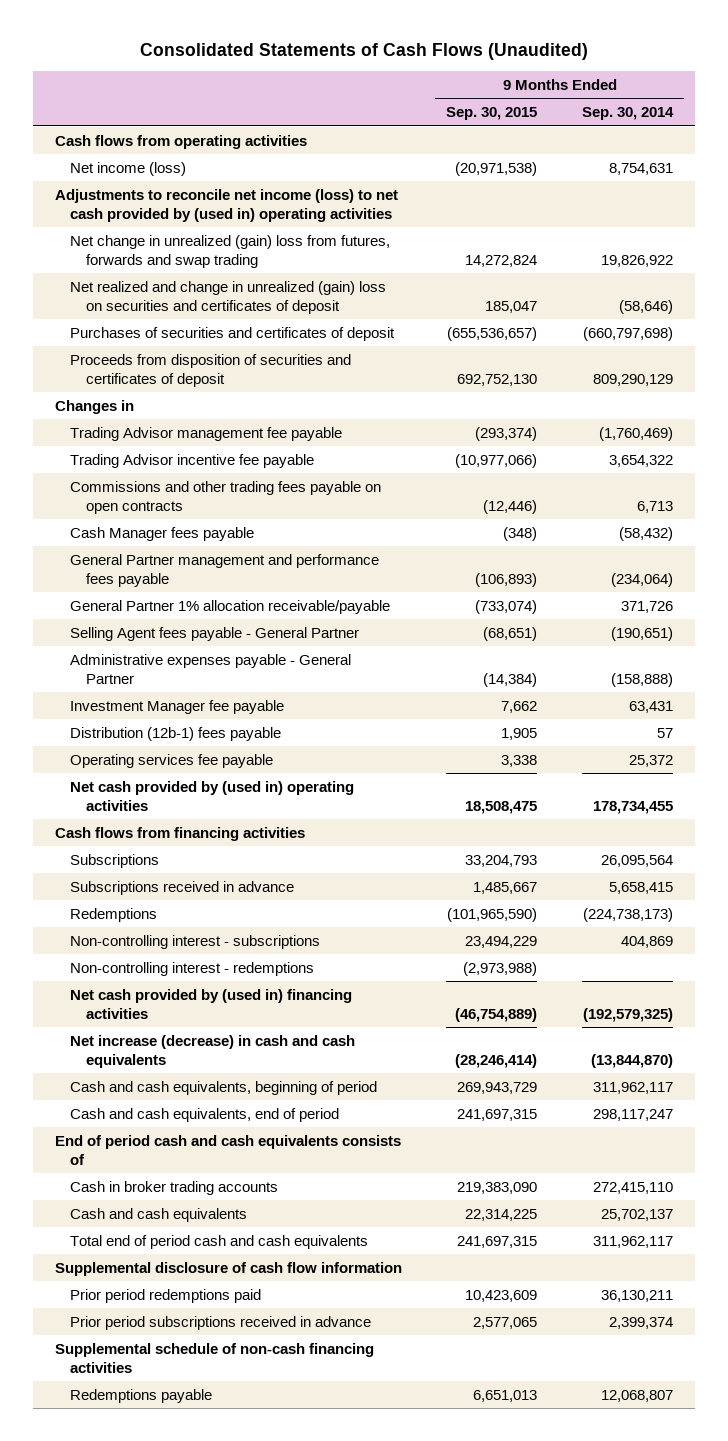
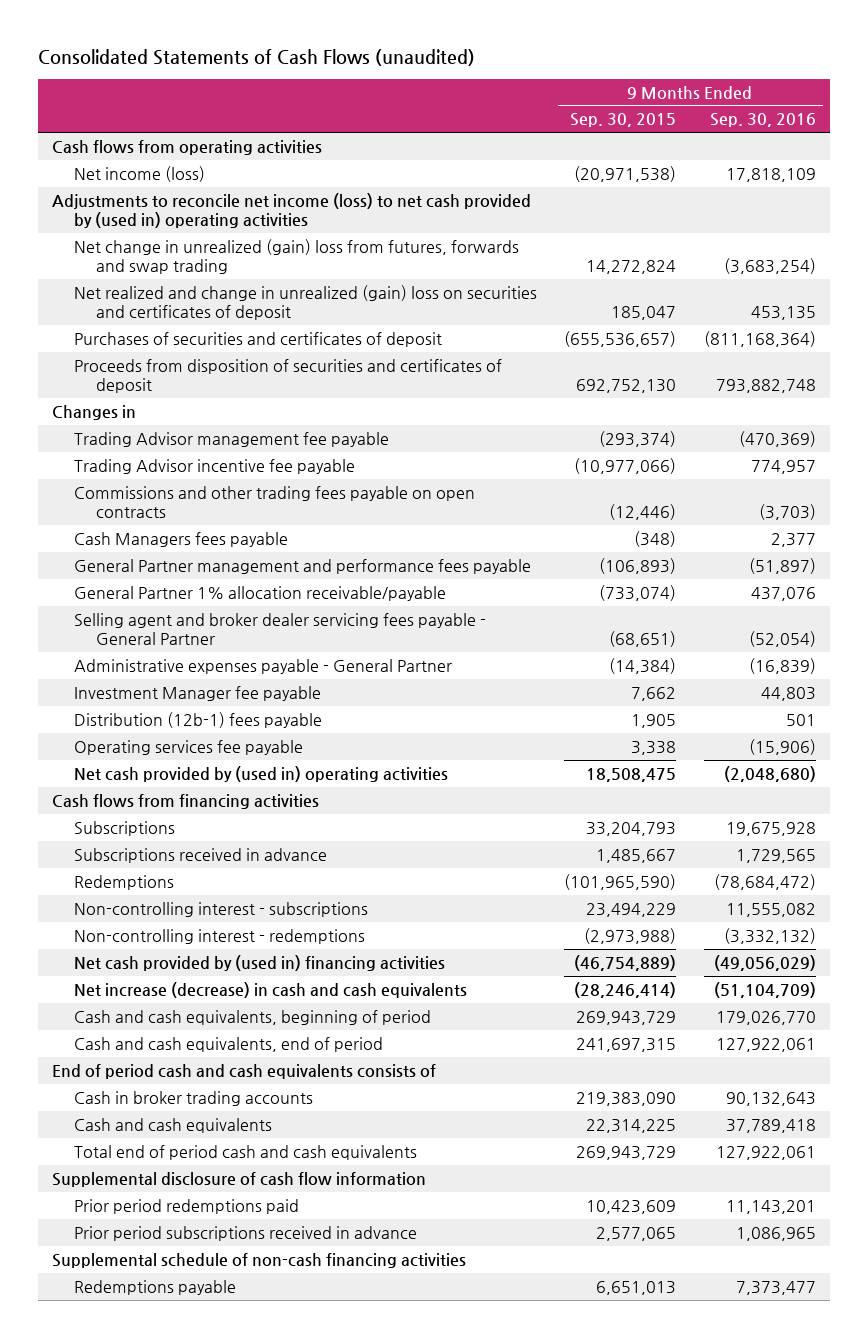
[139,43,588,61] Consolidated Statements of Cash Flows (Unaudited) -> [38,48,476,66] Consolidated Statements of Cash Flows (unaudited)
[581,107,674,121] Sep. 30, 2014 -> none
none -> [709,113,816,128] Sep. 30, 2016
[70,526,255,541] Cash Manager fees payable -> [74,531,289,547] Cash Managers fees payable
[70,626,360,641] Selling Agent fees payable - General Partner -> [74,612,487,645] Selling agent and broker dealer servicing fees payable - General Partner
[457,1235,538,1248] 241,697,315 -> [576,1145,677,1160] 269,943,729

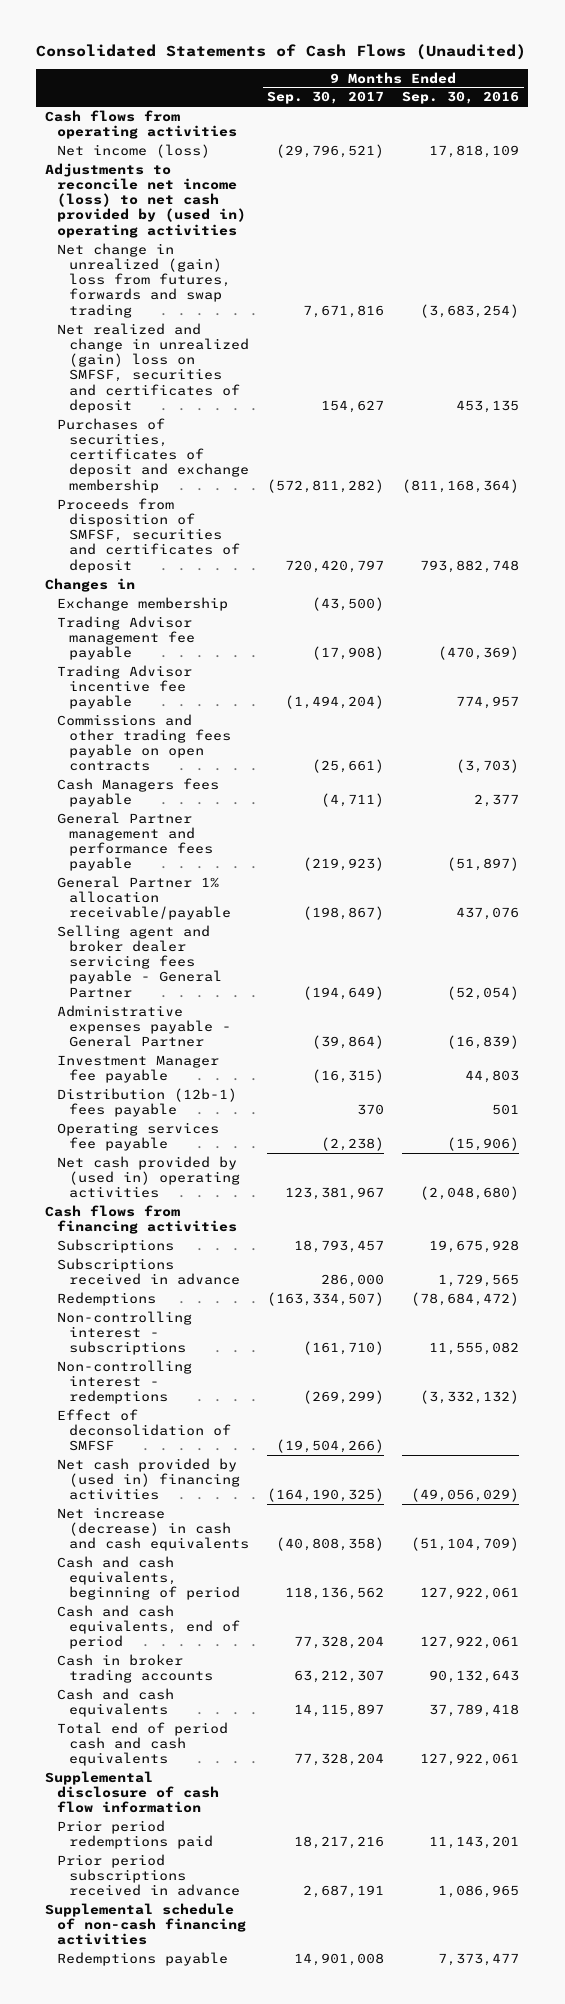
[38,48,476,66] Consolidated Statements of Cash Flows (unaudited) -> [36,44,527,61] Consolidated Statements of Cash Flows (Unaudited)
[570,113,677,128] Sep. 30, 2015 -> none
none -> [267,91,385,105] Sep. 30, 2017
[74,284,538,320] Net realized and change in unrealized (gain) loss on securities and certificates of deposit -> [57,322,250,413] Net realized and change in unrealized (gain) loss on SMFSF, securities and certificates of deposit
[74,331,443,347] Purchases of securities and certificates of deposit -> [57,417,250,493] Purchases of securities, certificates of deposit and exchange membership
[74,358,503,393] Proceeds from disposition of securities and certificates of deposit -> [57,497,241,573] Proceeds from disposition of SMFSF, securities and certificates of deposit
none -> [57,596,229,611] Exchange membership
none -> [57,1408,232,1452] Effect of deconsolidation of SMFSF
[715,1010,816,1025] 179,026,770 -> [420,1587,520,1601] 127,922,061
[51,1063,436,1079] End of period cash and cash equivalents consists of -> none

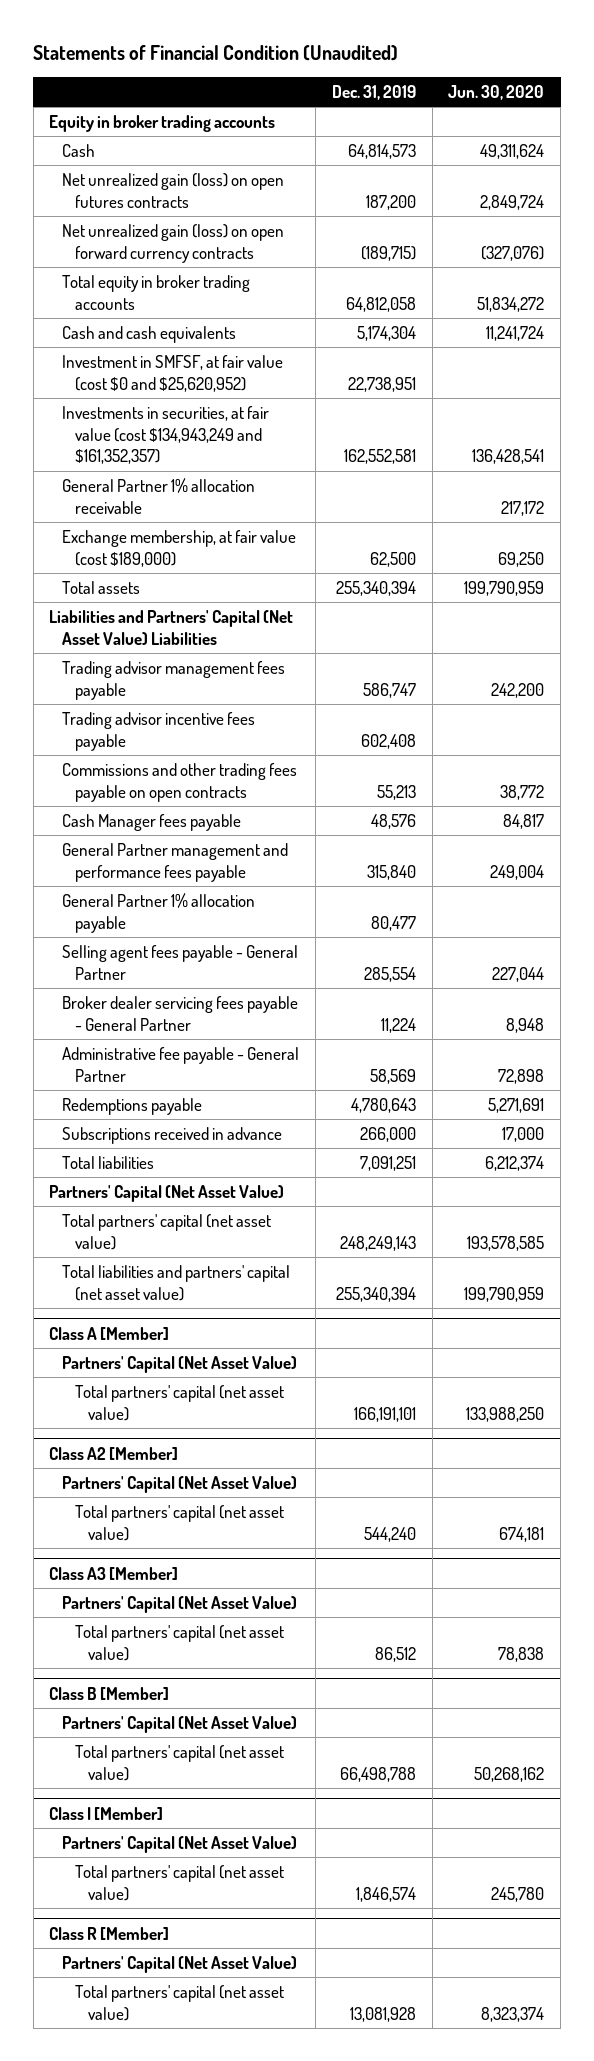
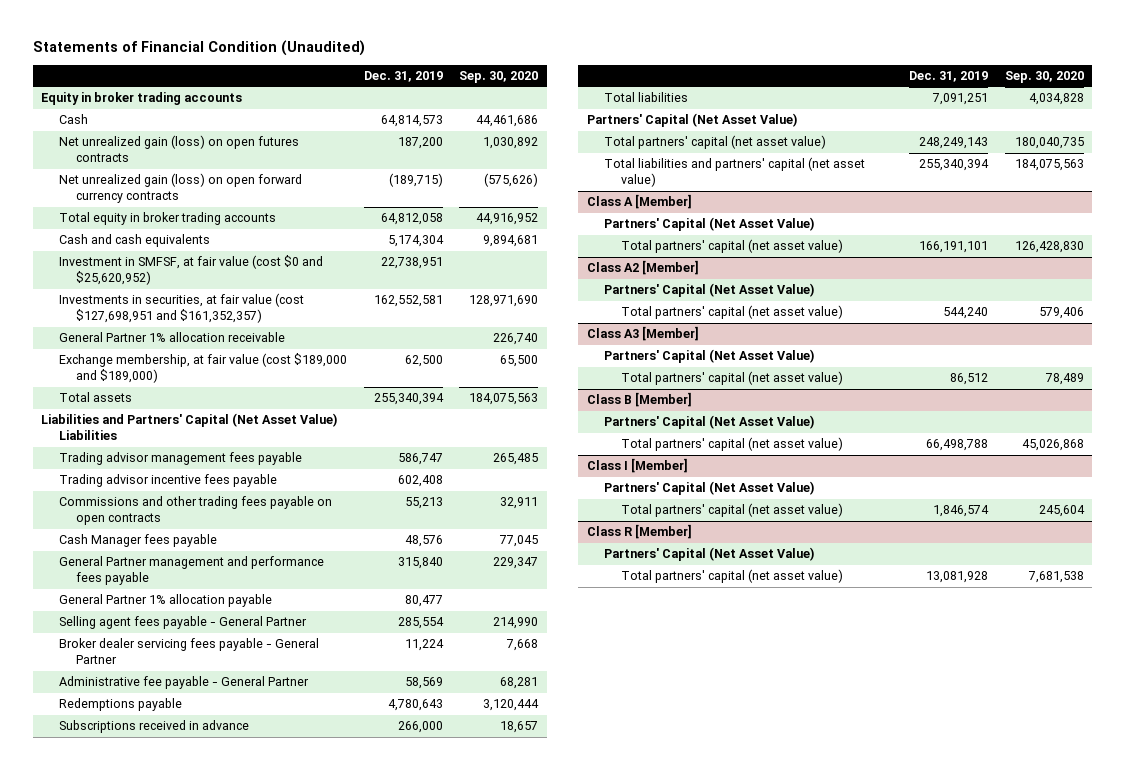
[448,84,545,100] Jun. 30, 2020 -> none
none -> [459,71,539,84] Sep. 30, 2020
[62,405,270,465] Investments in securities, at fair value (cost $134,943,249 and $161,352,357) -> [58,293,304,324] Investments in securities, at fair value (cost $127,698,951 and $161,352,357)
[62,529,297,567] Exchange membership, at fair value (cost $189,000) -> [58,353,347,384] Exchange membership, at fair value (cost $189,000 and $189,000)

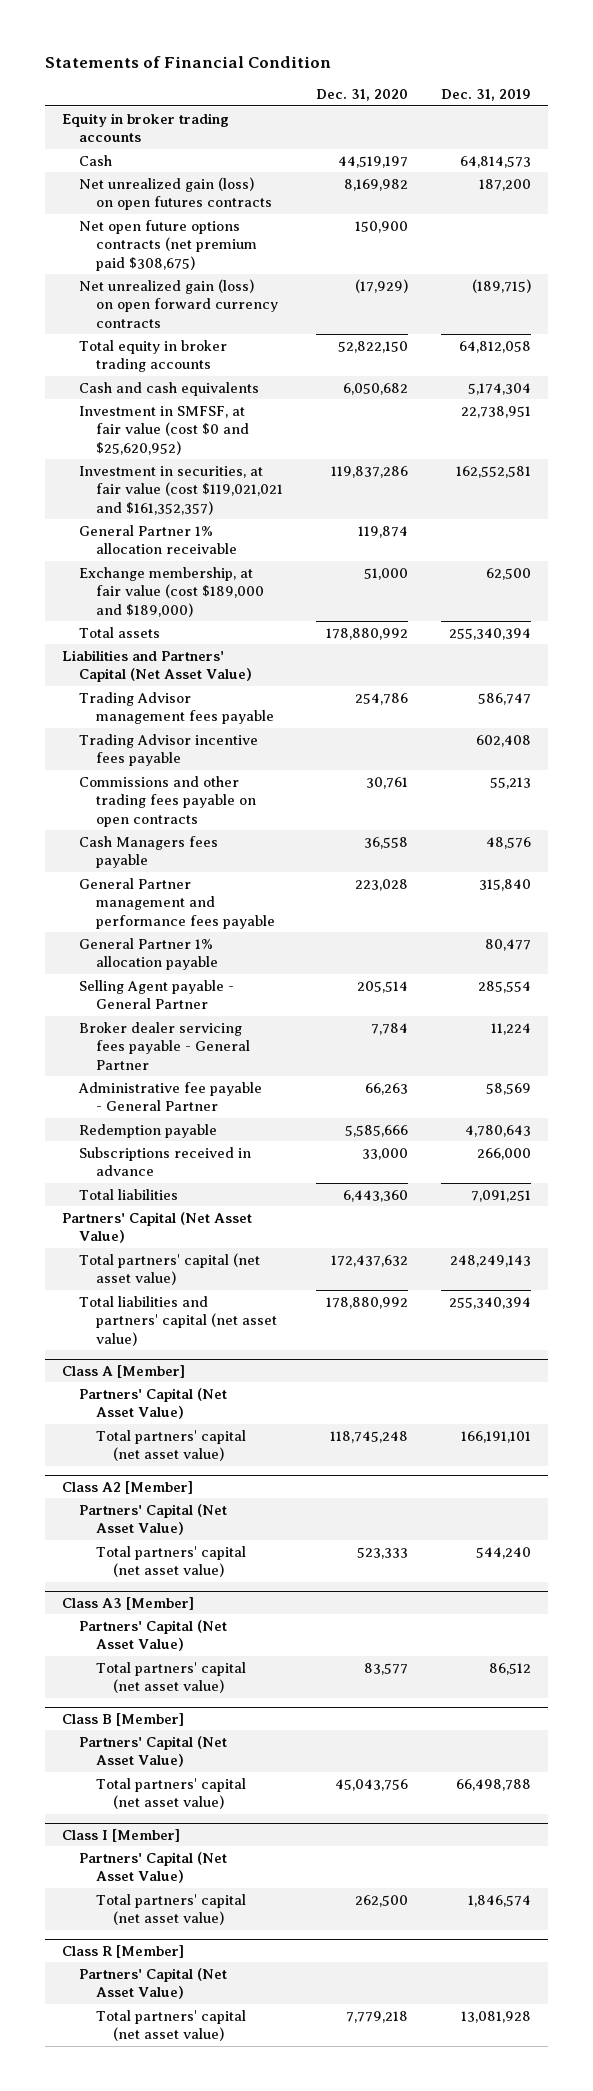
[33,40,366,57] Statements of Financial Condition (Unaudited) -> [45,56,332,69] Statements of Financial Condition
[459,71,539,84] Sep. 30, 2020 -> none
none -> [315,89,408,102] Dec. 31, 2020
none -> [78,219,257,271] Net open future options contracts (net premium paid $308,675)
[58,293,304,324] Investments in securities, at fair value (cost $127,698,951 and $161,352,357) -> [78,465,283,515] Investment in securities, at fair value (cost $119,021,021 and $161,352,357)
[41,413,339,441] Liabilities and Partners' Capital (Net Asset Value) Liabilities -> [61,649,252,683] Liabilities and Partners' Capital (Net Asset Value)
[58,452,302,466] Trading advisor management fees payable -> [78,691,274,725] Trading Advisor management fees payable
[58,474,277,488] Trading advisor incentive fees payable -> [78,733,258,767] Trading Advisor incentive fees payable
[58,534,217,548] Cash Manager fees payable -> [78,835,218,869] Cash Managers fees payable
[58,616,307,630] Selling agent fees payable - General Partner -> [78,979,234,1010] Selling Agent payable - General Partner
[58,698,182,712] Redemptions payable -> [78,1123,217,1138] Redemption payable

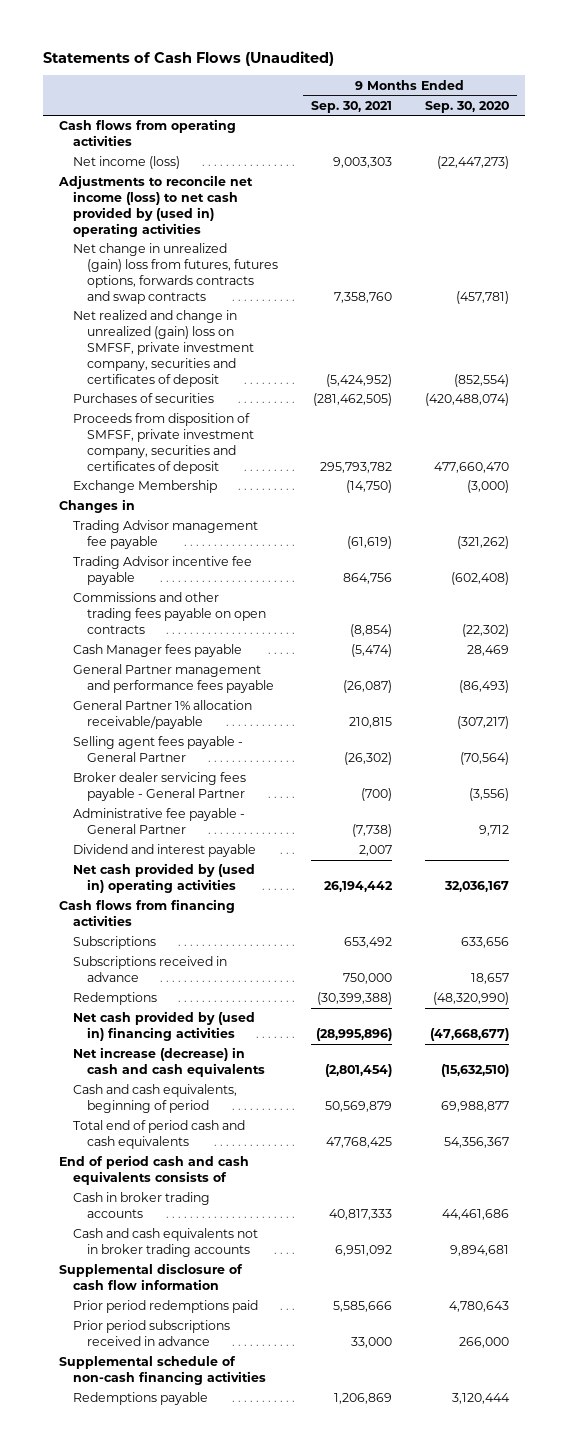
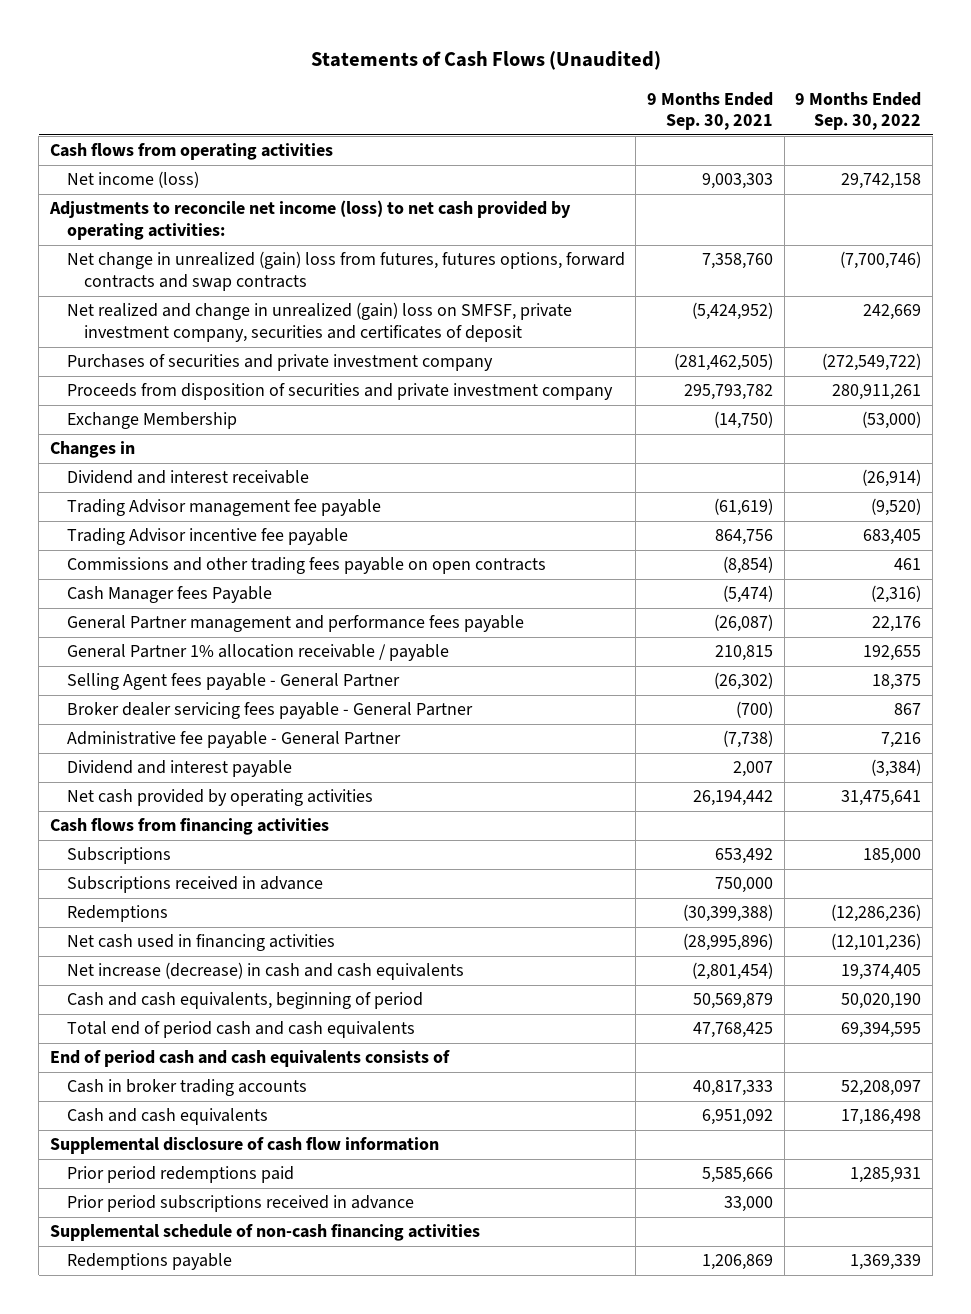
[424,100,509,113] Sep. 30, 2020 -> none
none -> [795,91,922,131] 9 Months Ended Sep. 30, 2022
[58,175,254,237] Adjustments to reconcile net income (loss) to net cash provided by (used in) operating activities -> [48,200,571,240] Adjustments to reconcile net income (loss) to net cash provided by operating activities:
[73,243,279,304] Net change in unrealized (gain) loss from futures, futures options, forwards contracts and swap contracts -> [66,251,625,291] Net change in unrealized (gain) loss from futures, futures options, forward contracts and swap contracts
[73,393,215,404] Purchases of securities -> [66,354,493,372] Purchases of securities and private investment company
[73,413,255,474] Proceeds from disposition of SMFSF, private investment company, securities and certificates of deposit -> [66,383,613,401] Proceeds from disposition of securities and private investment company
none -> [66,470,309,485] Dividend and interest receivable
[73,644,243,658] Cash Manager fees payable -> [66,586,272,604] Cash Manager fees Payable
[73,700,253,730] General Partner 1% allocation receivable/payable -> [66,644,449,662] General Partner 1% allocation receivable / payable
[73,736,244,763] Selling agent fees payable - General Partner -> [66,673,400,691] Selling Agent fees payable - General Partner
[73,863,256,894] Net cash provided by (used in) operating activities -> [66,789,373,807] Net cash provided by operating activities
[73,1011,256,1042] Net cash provided by (used in) financing activities -> [66,934,335,952] Net cash used in financing activities
[73,1228,259,1258] Cash and cash equivalents not in broker trading accounts -> [66,1108,268,1126] Cash and cash equivalents

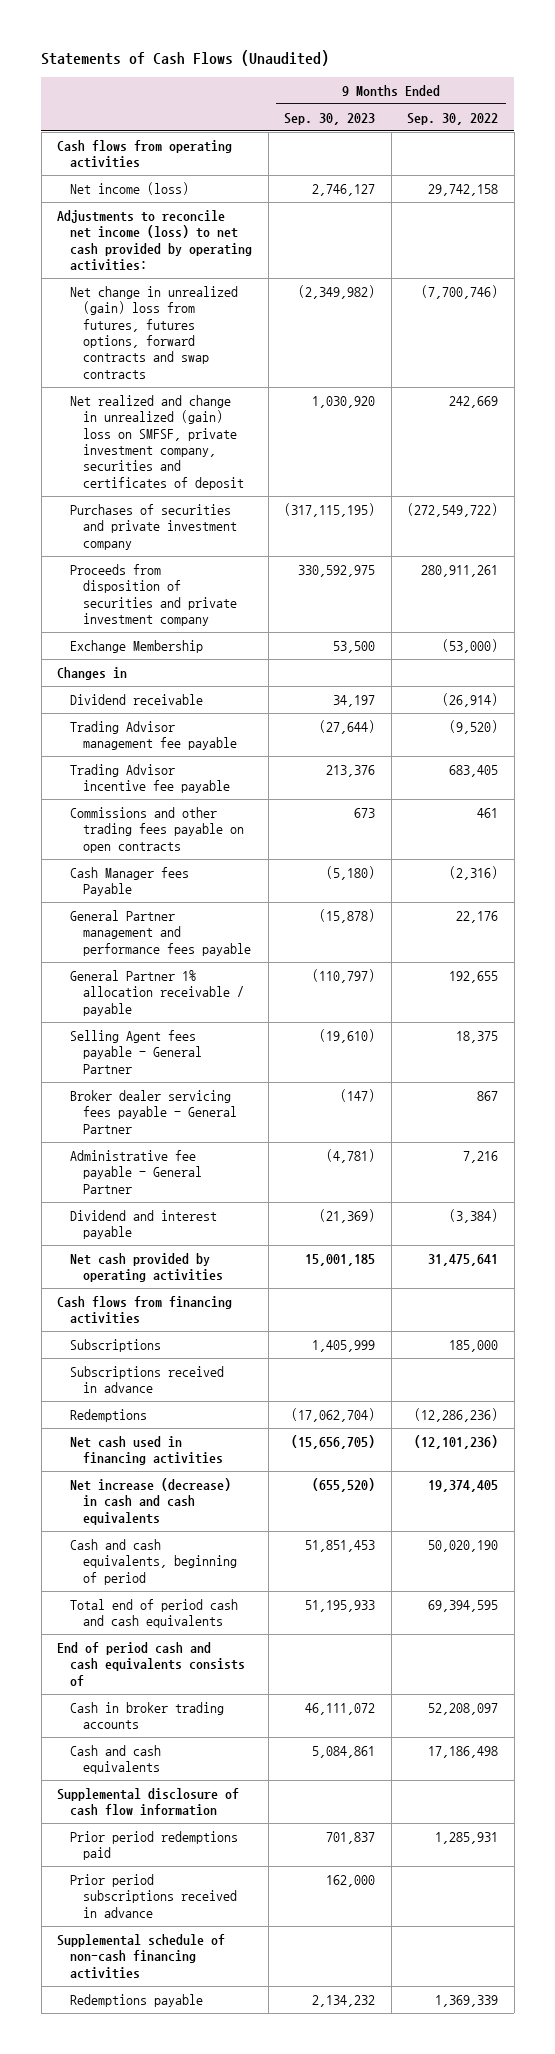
[647,91,774,131] 9 Months Ended Sep. 30, 2021 -> none
none -> [284,112,376,125] Sep. 30, 2023
[66,470,309,485] Dividend and interest receivable -> [70,693,204,705] Dividend receivable

